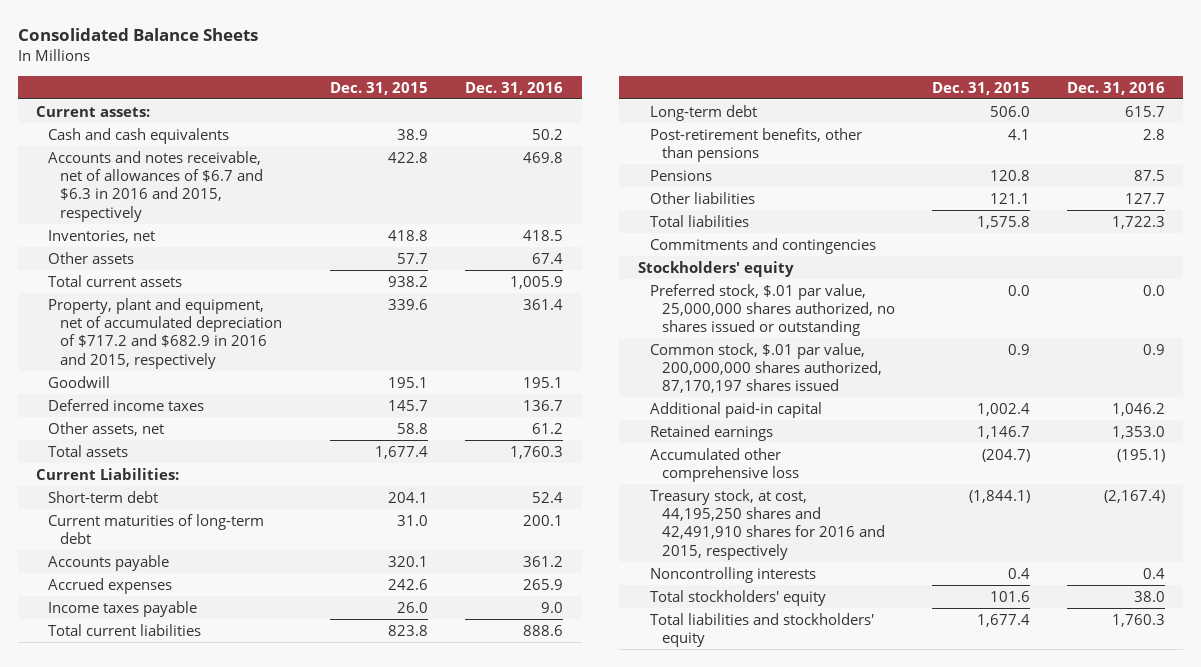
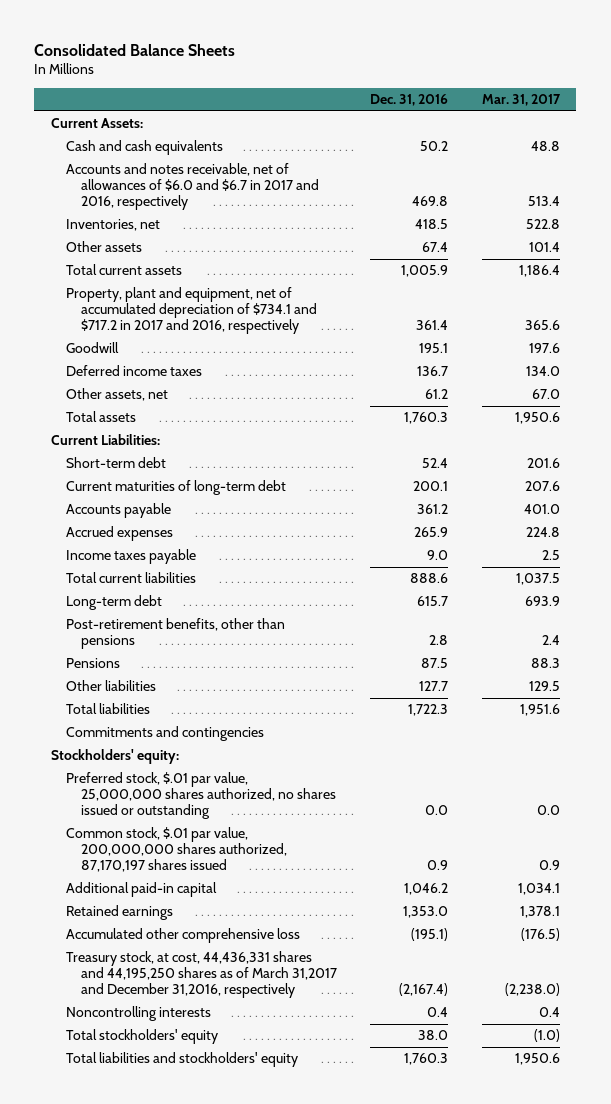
[330,81,429,95] Dec. 31, 2015 -> none
none -> [481,94,561,107] Mar. 31, 2017
[36,105,151,117] Current assets: -> [50,118,143,129] Current Assets:
[48,150,264,222] Accounts and notes receivable, net of allowances of $6.7 and $6.3 in 2016 and 2015, respectively -> [65,163,319,211] Accounts and notes receivable, net of allowances of $6.0 and $6.7 in 2017 and 2016, respectively
[48,297,283,369] Property, plant and equipment, net of accumulated depreciation of $717.2 and $682.9 in 2016 and 2015, respectively -> [65,287,317,335] Property, plant and equipment, net of accumulated depreciation of $734.1 and $717.2 in 2017 and 2016, respectively
[637,260,794,277] Stockholders' equity -> [50,749,179,765] Stockholders' equity:
[649,488,885,560] Treasury stock, at cost, 44,195,250 shares and 42,491,910 shares for 2016 and 2015, respectively -> [65,951,337,999] Treasury stock, at cost, 44,436,331 shares and 44,195,250 shares as of March 31,2017 and December 31,2016, respectively

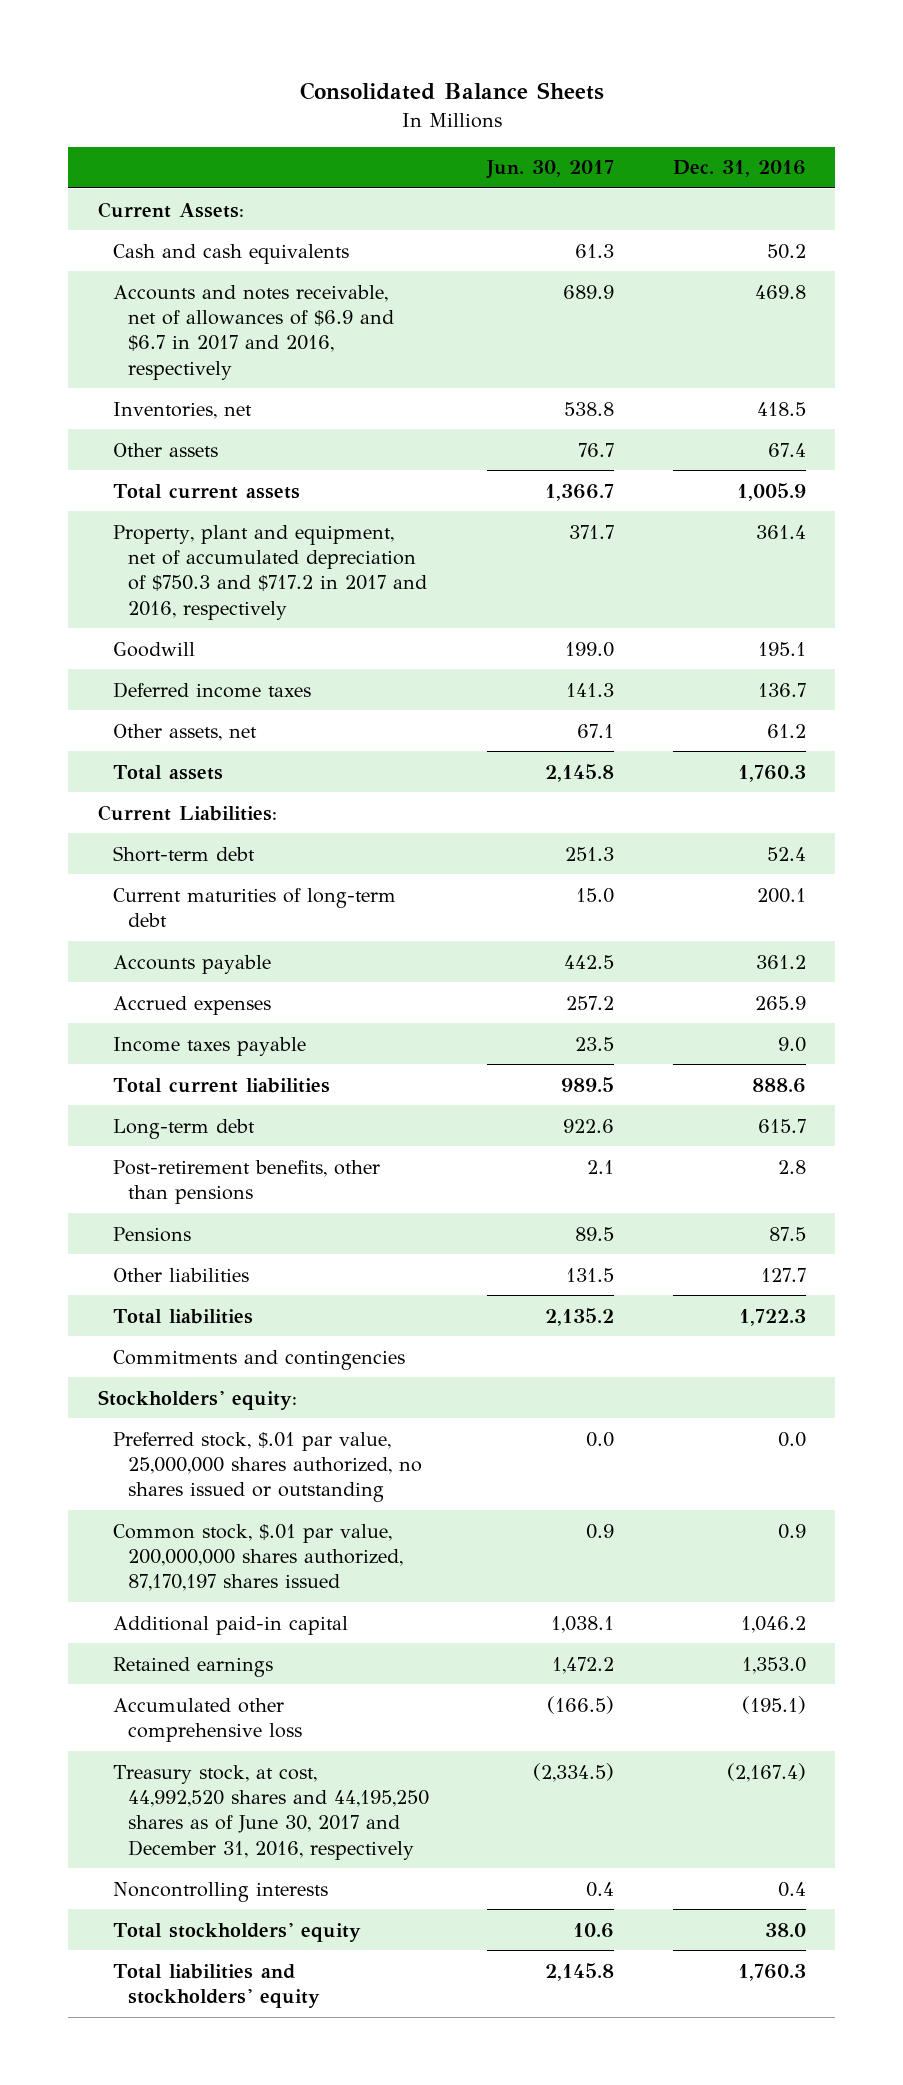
[481,94,561,107] Mar. 31, 2017 -> none
none -> [486,160,615,180] Jun. 30, 2017
[65,163,319,211] Accounts and notes receivable, net of allowances of $6.0 and $6.7 in 2017 and 2016, respectively -> [112,284,394,380] Accounts and notes receivable, net of allowances of $6.9 and $6.7 in 2017 and 2016, respectively
[65,287,317,335] Property, plant and equipment, net of accumulated depreciation of $734.1 and $717.2 in 2017 and 2016, respectively -> [112,524,427,620] Property, plant and equipment, net of accumulated depreciation of $750.3 and $717.2 in 2017 and 2016, respectively
[65,951,337,999] Treasury stock, at cost, 44,436,331 shares and 44,195,250 shares as of March 31,2017 and December 31,2016, respectively -> [112,1764,429,1860] Treasury stock, at cost, 44,992,520 shares and 44,195,250 shares as of June 30, 2017 and December 31, 2016, respectively

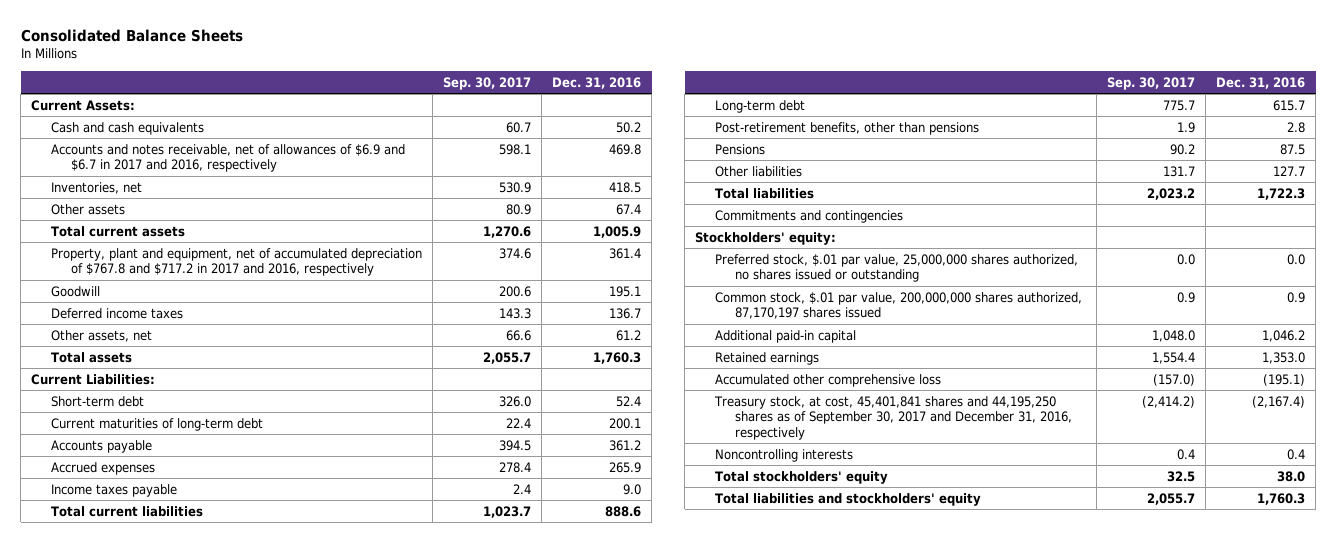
[486,160,615,180] Jun. 30, 2017 -> none
none -> [443,77,532,91] Sep. 30, 2017
[112,524,427,620] Property, plant and equipment, net of accumulated depreciation of $750.3 and $717.2 in 2017 and 2016, respectively -> [51,247,423,277] Property, plant and equipment, net of accumulated depreciation of $767.8 and $717.2 in 2017 and 2016, respectively
[112,1764,429,1860] Treasury stock, at cost, 44,992,520 shares and 44,195,250 shares as of June 30, 2017 and December 31, 2016, respectively -> [714,395,1073,441] Treasury stock, at cost, 45,401,841 shares and 44,195,250 shares as of September 30, 2017 and December 31, 2016, respectively

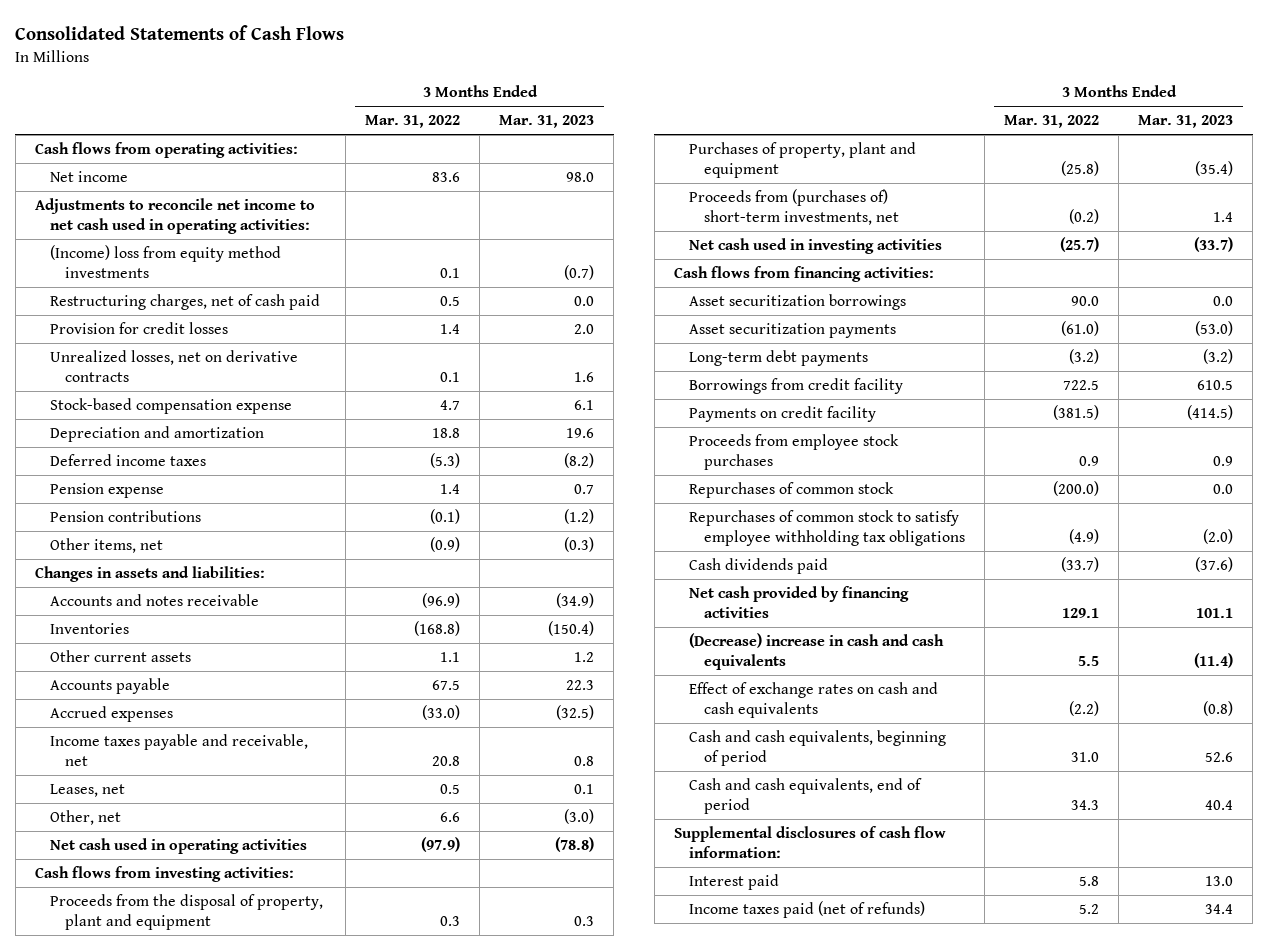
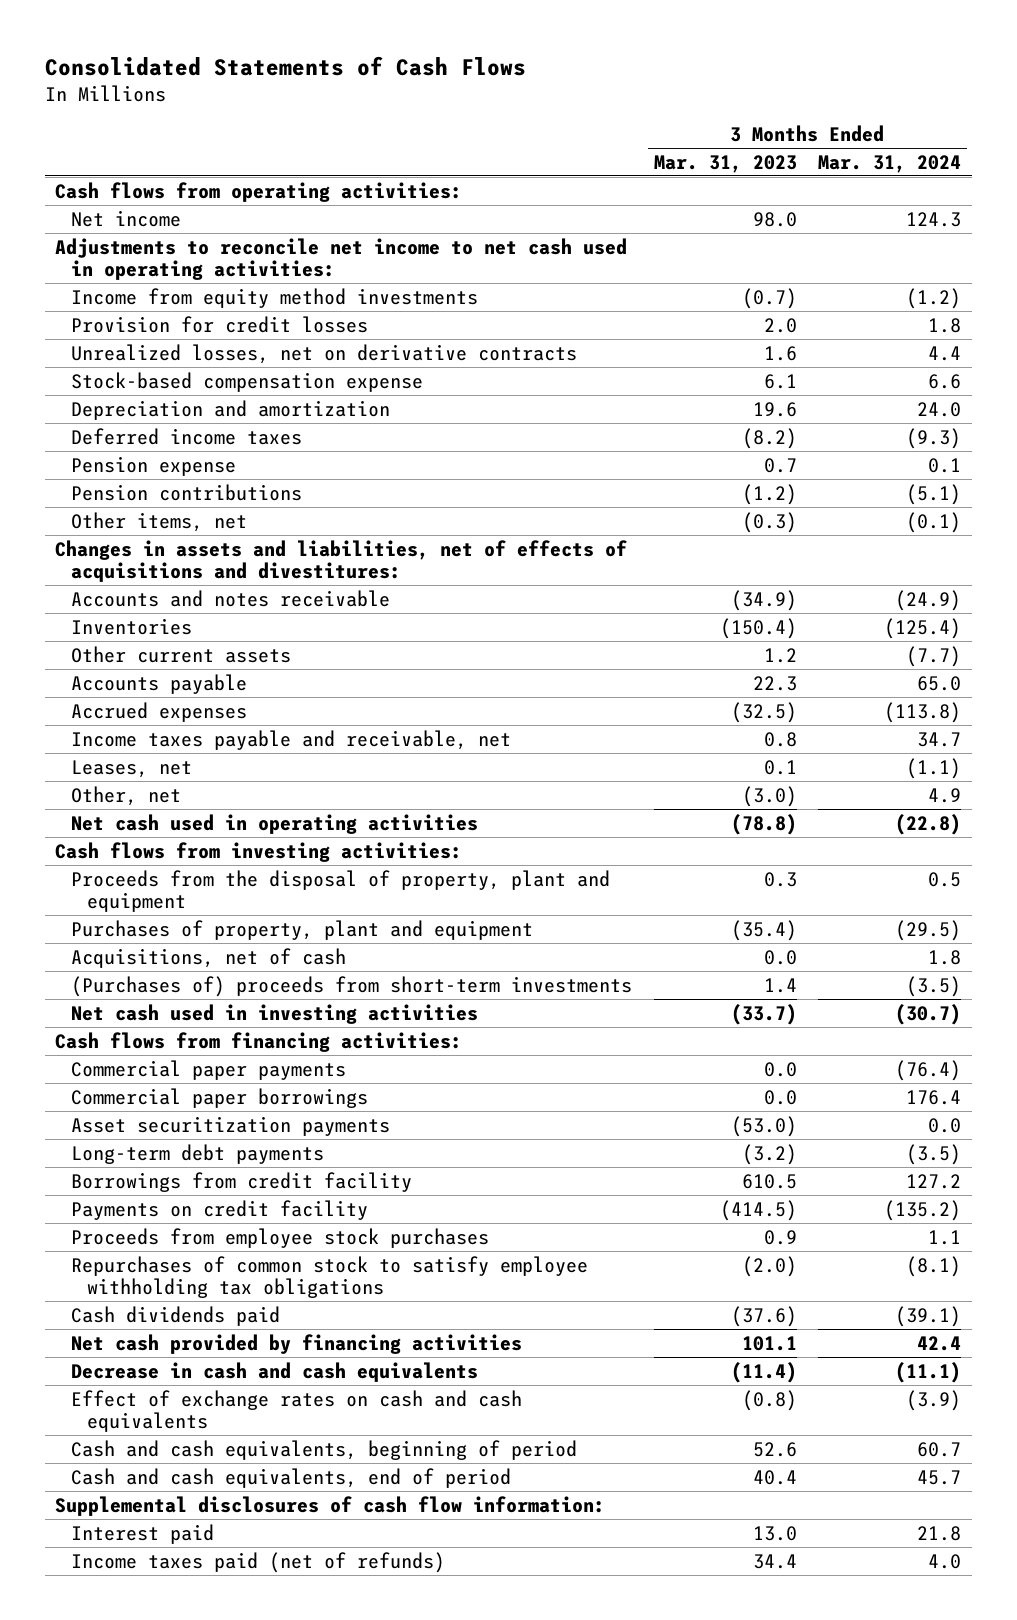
[365,115,461,129] Mar. 31, 2022 -> none
none -> [818,154,962,173] Mar. 31, 2024
[49,294,320,311] Restructuring charges, net of cash paid -> none
[49,245,281,279] (Income) loss from equity method investments -> [71,287,479,308] Income from equity method investments
[34,566,265,583] Changes in assets and liabilities: -> [55,539,628,583] Changes in assets and liabilities, net of effects of acquisitions and divestitures:
none -> [71,947,347,968] Acquisitions, net of cash
[688,189,900,226] Proceeds from (purchases of) short-term investments, net -> [71,975,633,997] (Purchases of) proceeds from short-term investments
[688,294,906,311] Asset securitization borrowings -> none
none -> [71,1059,347,1080] Commercial paper payments
none -> [71,1087,369,1108] Commercial paper borrowings
[688,482,894,499] Repurchases of common stock -> none
[688,633,944,671] (Decrease) increase in cash and cash equivalents -> [71,1361,479,1382] Decrease in cash and cash equivalents

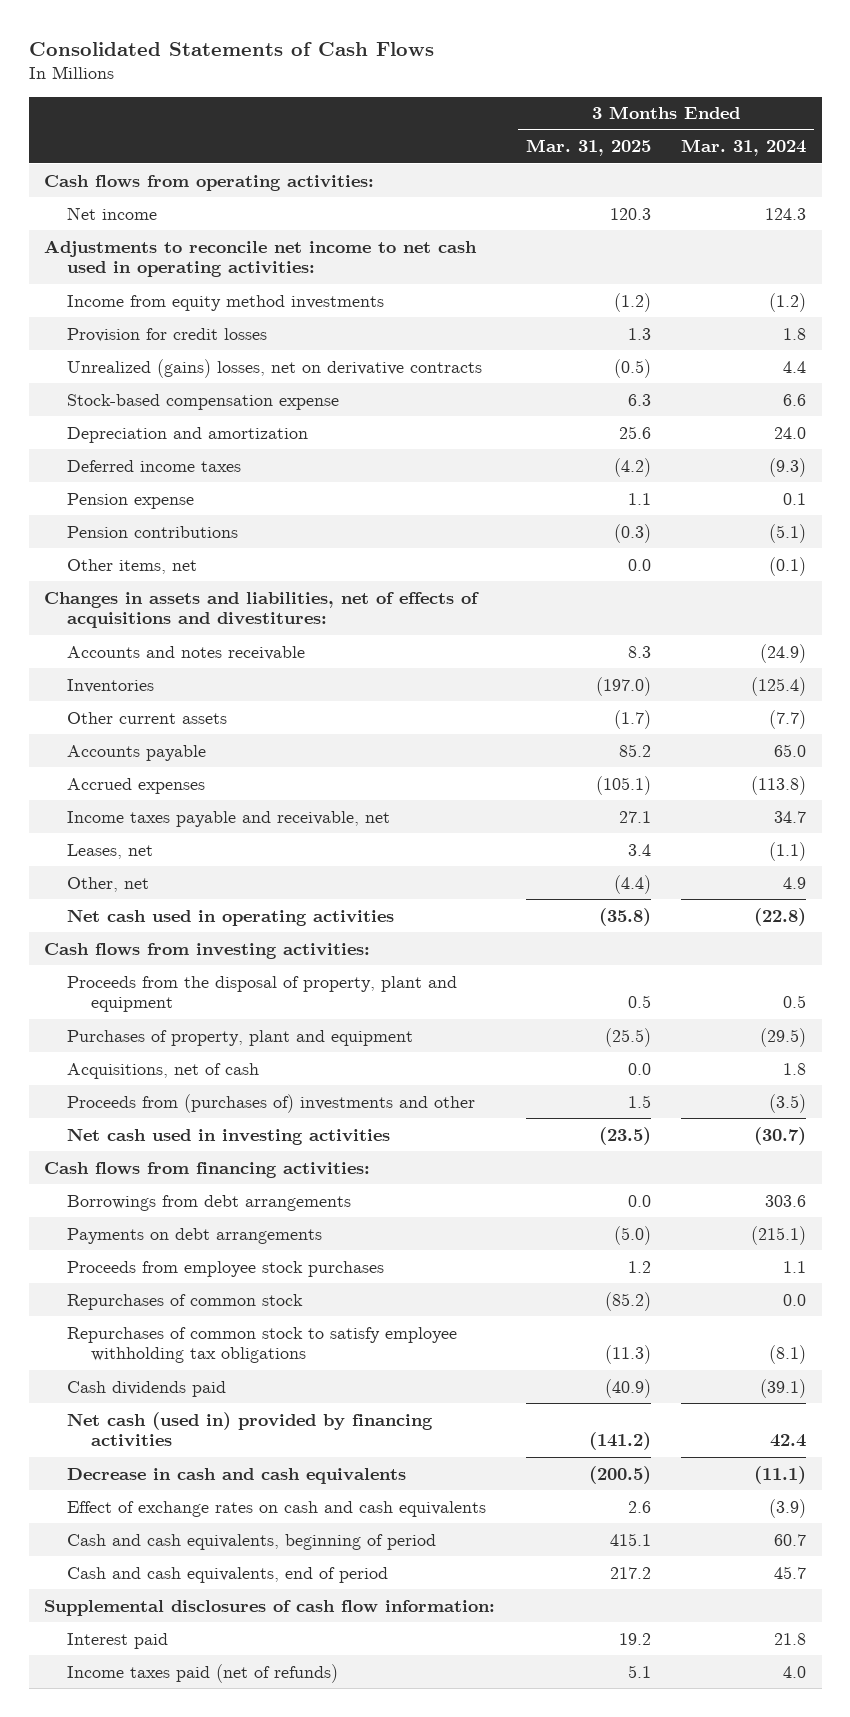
[653,154,797,173] Mar. 31, 2023 -> none
none -> [525,139,651,157] Mar. 31, 2025
[71,343,578,364] Unrealized losses, net on derivative contracts -> [67,358,483,378] Unrealized (gains) losses, net on derivative contracts
[71,975,633,997] (Purchases of) proceeds from short-term investments -> [67,1093,476,1113] Proceeds from (purchases of) investments and other
[71,1059,347,1080] Commercial paper payments -> none
[71,1087,369,1108] Commercial paper borrowings -> none
[71,1115,391,1136] Asset securitization payments -> none
[71,1143,325,1164] Long-term debt payments -> none
[71,1171,413,1192] Borrowings from credit facility -> none
[71,1199,369,1220] Payments on credit facility -> none
none -> [67,1194,352,1211] Borrowings from debt arrangements
none -> [67,1227,323,1244] Payments on debt arrangements
none -> [67,1293,304,1310] Repurchases of common stock
[71,1333,523,1354] Net cash provided by financing activities -> [67,1411,434,1448] Net cash (used in) provided by financing activities

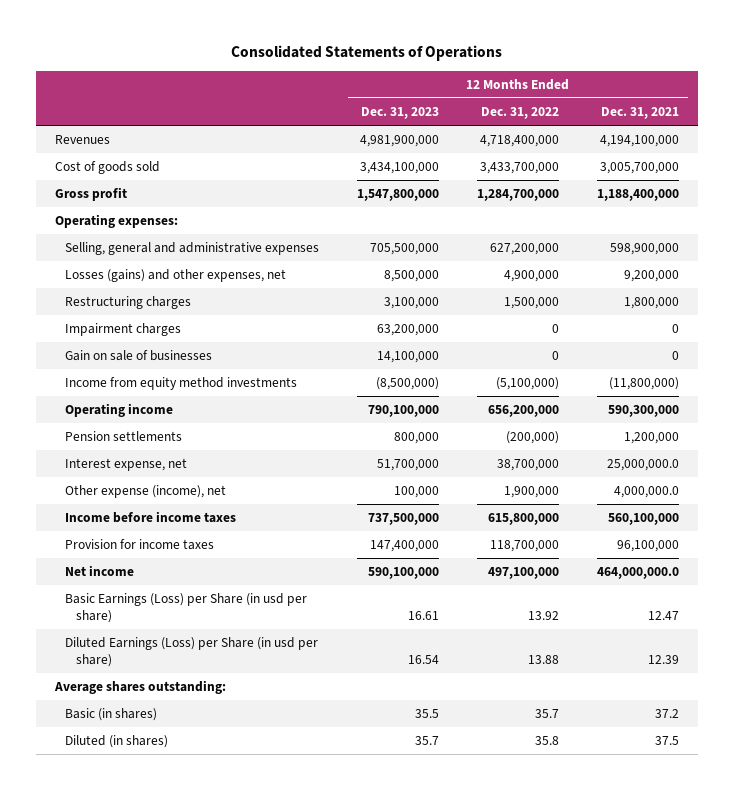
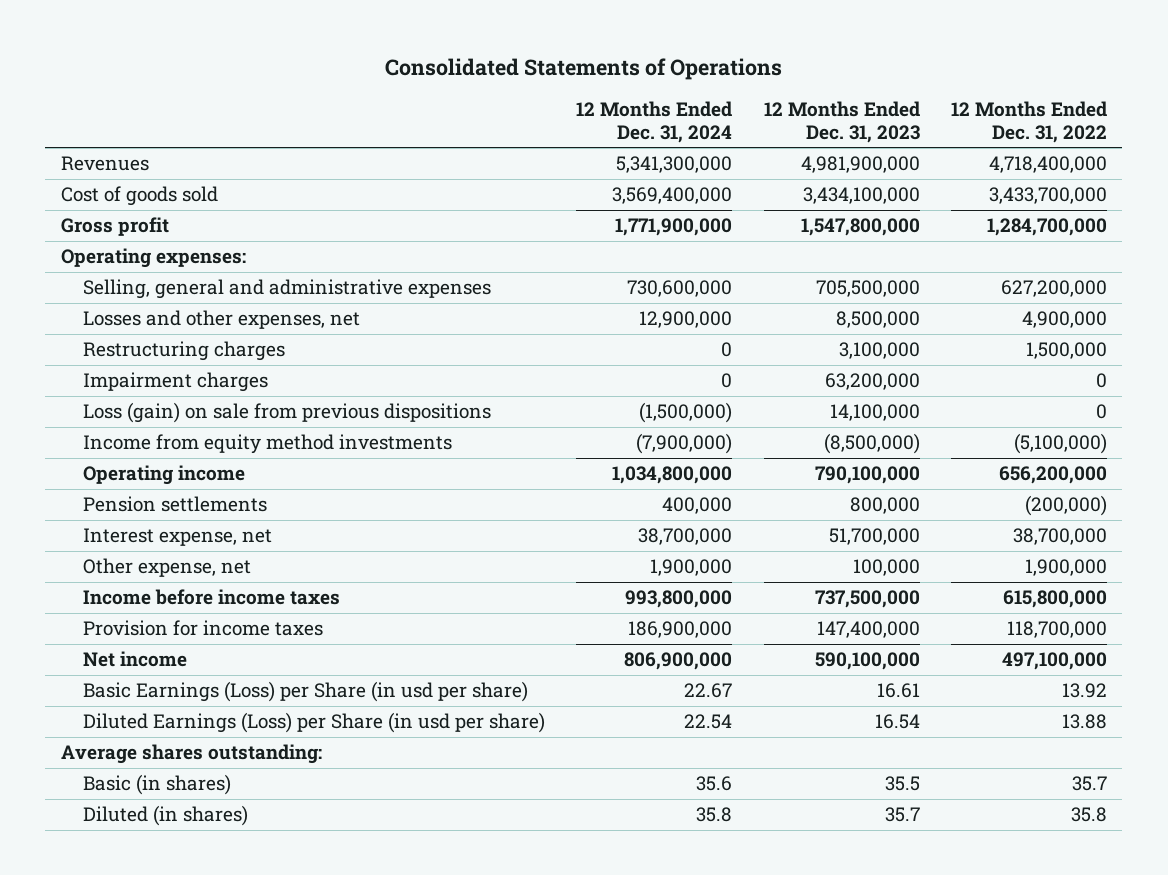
[600,106,679,119] Dec. 31, 2021 -> none
none -> [576,100,733,143] 12 Months Ended Dec. 31, 2024
[65,269,287,283] Losses (gains) and other expenses, net -> [83,310,361,330] Losses and other expenses, net
[65,350,213,362] Gain on sale of businesses -> [83,402,492,424] Loss (gain) on sale from previous dispositions
[65,485,227,499] Other expense (income), net -> [83,558,252,578] Other expense, net

